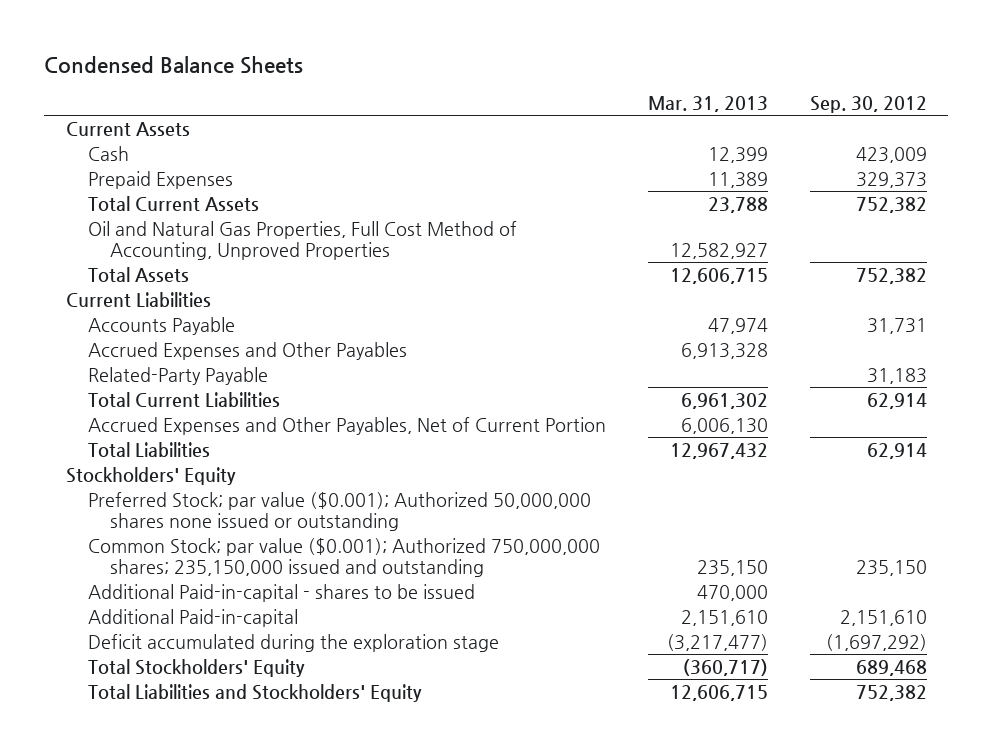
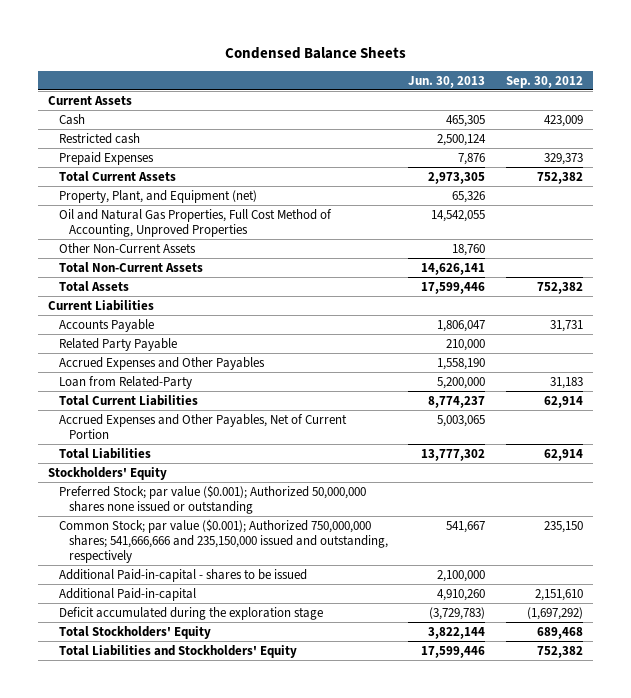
[648,95,769,112] Mar. 31, 2013 -> none
none -> [408,75,486,88] Jun. 30, 2013
none -> [58,132,140,144] Restricted cash
none -> [58,189,257,203] Property, Plant, and Equipment (net)
none -> [58,242,196,253] Other Non-Current Assets
none -> [58,261,203,273] Total Non-Current Assets
none -> [58,337,177,351] Related Party Payable
[87,366,268,385] Related-Party Payable -> [58,375,192,389] Loan from Related-Party
[87,537,600,577] Common Stock; par value ($0.001); Authorized 750,000,000 shares; 235,150,000 issued and outstanding -> [58,518,389,564] Common Stock; par value ($0.001); Authorized 750,000,000 shares; 541,666,666 and 235,150,000 issued and outstanding, respectively

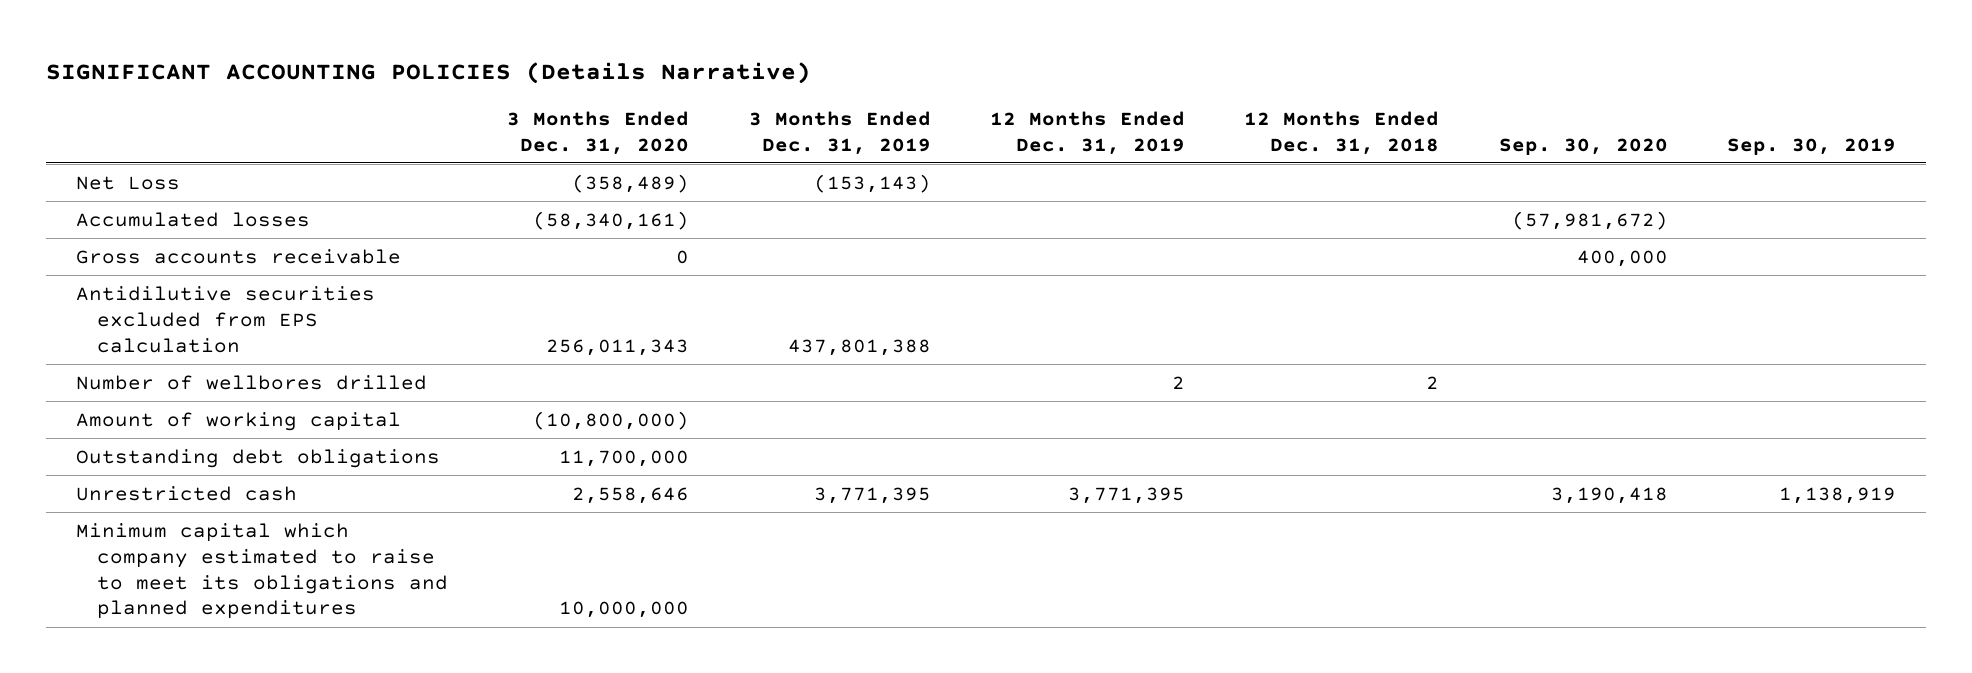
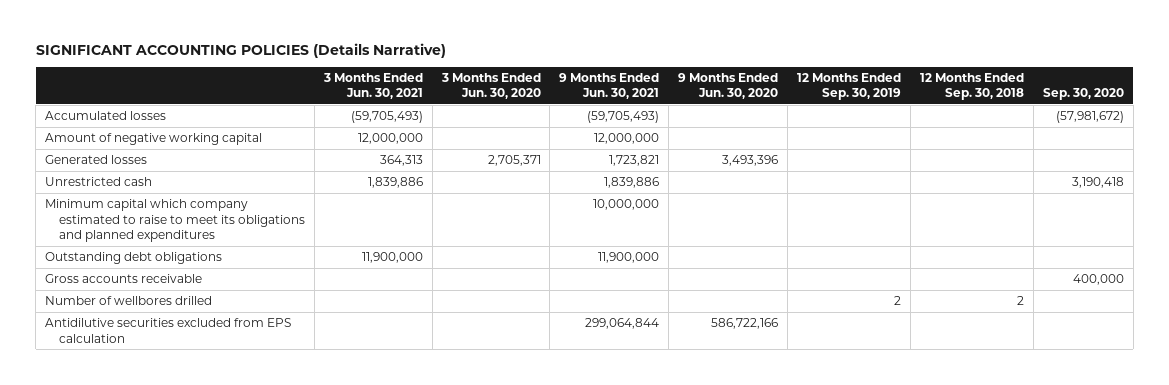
[507,110,690,155] 3 Months Ended Dec. 31, 2020 -> none
[748,110,931,155] 3 Months Ended Dec. 31, 2019 -> none
[990,110,1186,155] 12 Months Ended Dec. 31, 2019 -> none
[1244,110,1440,155] 12 Months Ended Dec. 31, 2018 -> none
[1727,137,1897,155] Sep. 30, 2019 -> none
none -> [322,72,423,100] 3 Months Ended Jun. 30, 2021
none -> [440,72,541,100] 3 Months Ended Jun. 30, 2020
none -> [559,72,660,100] 9 Months Ended Jun. 30, 2021
none -> [678,72,779,100] 9 Months Ended Jun. 30, 2020
none -> [797,72,902,101] 12 Months Ended Sep. 30, 2019
none -> [919,72,1024,101] 12 Months Ended Sep. 30, 2018
[75,175,180,190] Net Loss -> none
[75,411,401,431] Amount of working capital -> [45,132,263,145] Amount of negative working capital
none -> [45,154,148,164] Generated losses
[75,448,440,468] Outstanding debt obligations -> [45,251,223,264] Outstanding debt obligations
[75,248,401,264] Gross accounts receivable -> [45,273,203,283] Gross accounts receivable
[75,374,427,390] Number of wellbores drilled -> [45,295,213,305] Number of wellbores drilled
[75,285,375,353] Antidilutive securities excluded from EPS calculation -> [45,317,292,343] Antidilutive securities excluded from EPS calculation

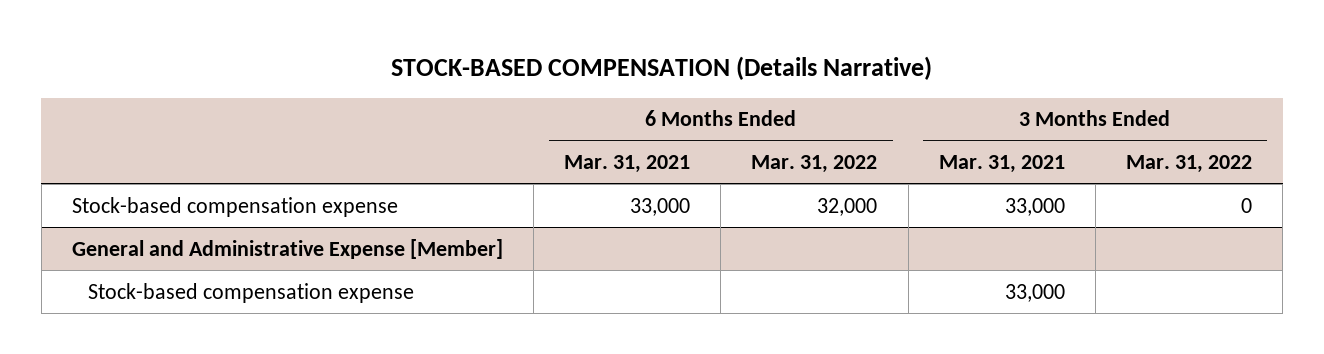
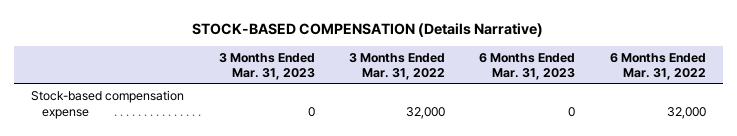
[564,155,691,174] Mar. 31, 2021 -> none
[938,155,1065,174] Mar. 31, 2021 -> none
none -> [218,52,315,81] 3 Months Ended Mar. 31, 2023
none -> [479,52,576,81] 6 Months Ended Mar. 31, 2023
[71,238,503,259] General and Administrative Expense [Member] -> none
[87,282,414,303] Stock-based compensation expense -> none
[1241,197,1253,213] 0 -> [405,106,445,119] 32,000

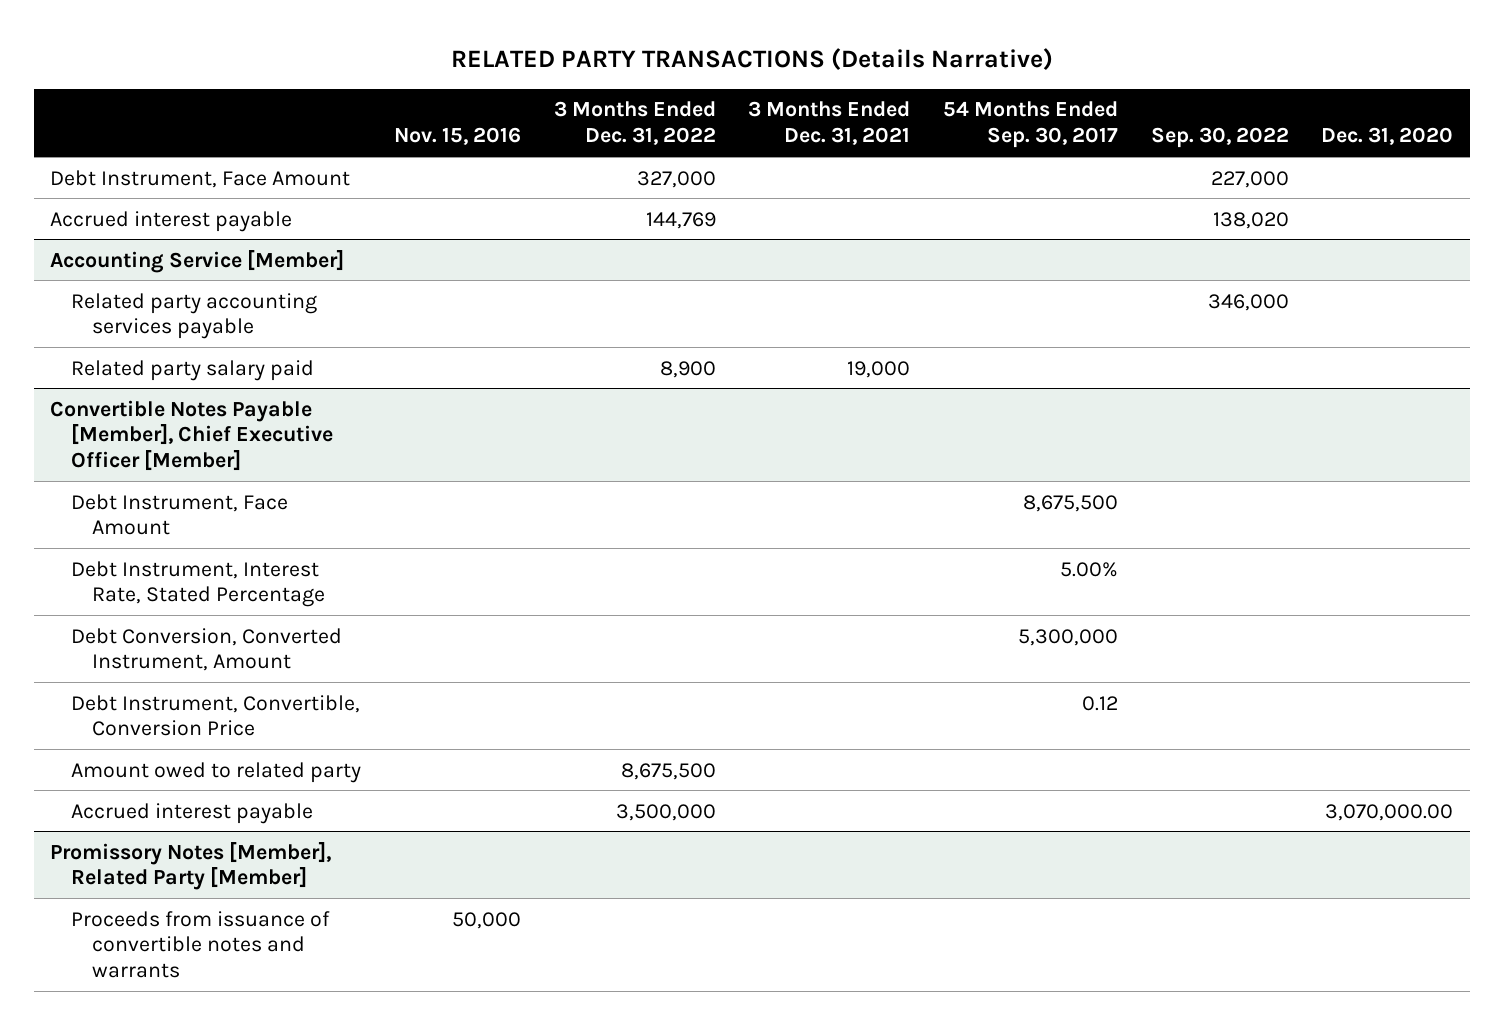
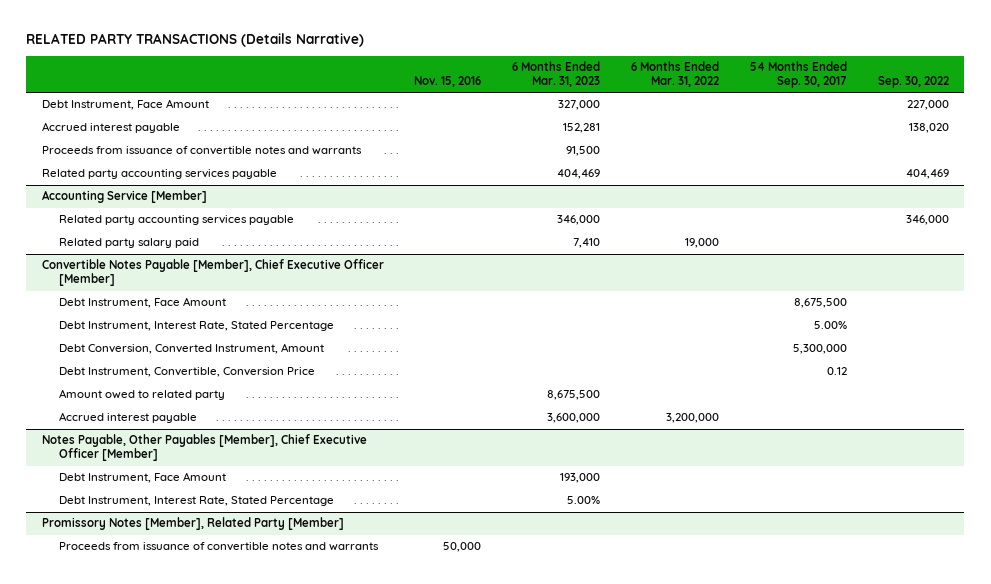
[553,101,716,146] 3 Months Ended Dec. 31, 2022 -> none
[748,101,911,146] 3 Months Ended Dec. 31, 2021 -> none
[1321,127,1454,146] Dec. 31, 2020 -> none
none -> [512,60,601,87] 6 Months Ended Mar. 31, 2023
none -> [631,60,720,87] 6 Months Ended Mar. 31, 2022
none -> [41,146,362,156] Proceeds from issuance of convertible notes and warrants
none -> [41,169,277,180] Related party accounting services payable
none -> [41,434,367,462] Notes Payable, Other Payables [Member], Chief Executive Officer [Member]
none -> [58,472,226,484] Debt Instrument, Face Amount
none -> [58,496,334,507] Debt Instrument, Interest Rate, Stated Percentage

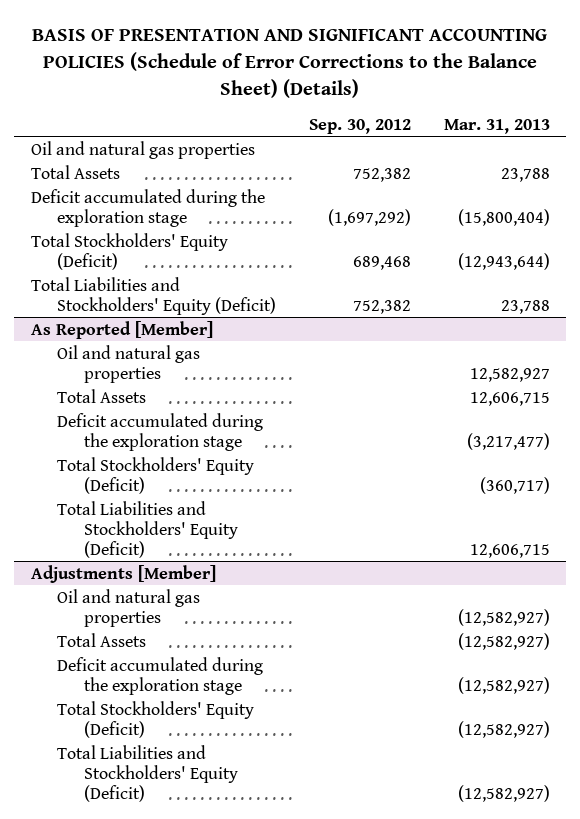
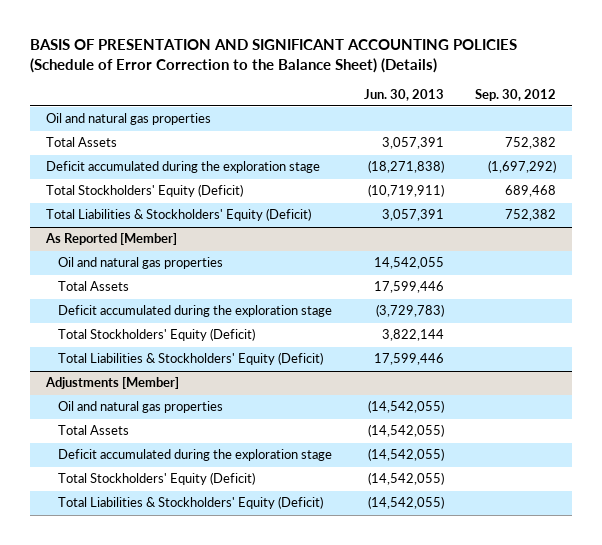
[32,28,548,98] BASIS OF PRESENTATION AND SIGNIFICANT ACCOUNTING POLICIES (Schedule of Error Corrections to the Balance Sheet) (Details) -> [30,38,518,73] BASIS OF PRESENTATION AND SIGNIFICANT ACCOUNTING POLICIES (Schedule of Error Correction to the Balance Sheet) (Details)
[443,118,550,134] Mar. 31, 2013 -> none
none -> [363,88,444,101] Jun. 30, 2013
[30,276,277,315] Total Liabilities and Stockholders' Equity (Deficit) -> [46,208,312,222] Total Liabilities & Stockholders' Equity (Deficit)
[57,500,238,558] Total Liabilities and Stockholders' Equity (Deficit) -> [57,352,323,366] Total Liabilities & Stockholders' Equity (Deficit)
[57,744,238,802] Total Liabilities and Stockholders' Equity (Deficit) -> [57,496,323,510] Total Liabilities & Stockholders' Equity (Deficit)

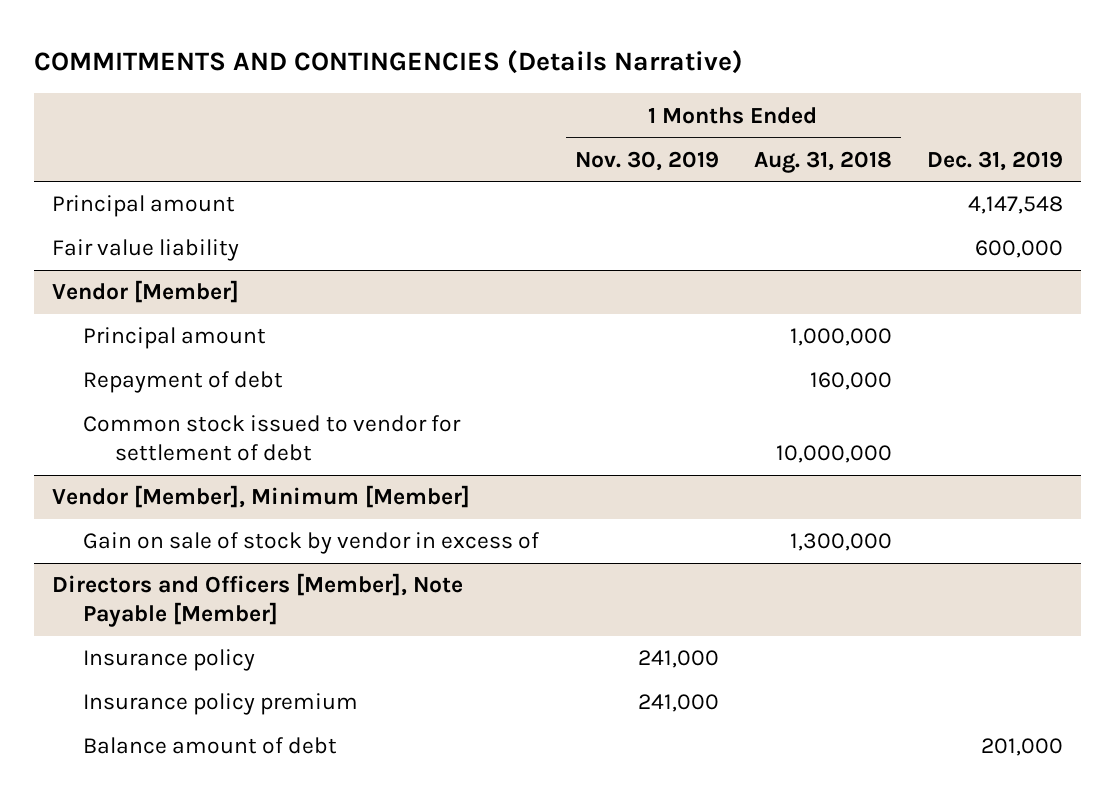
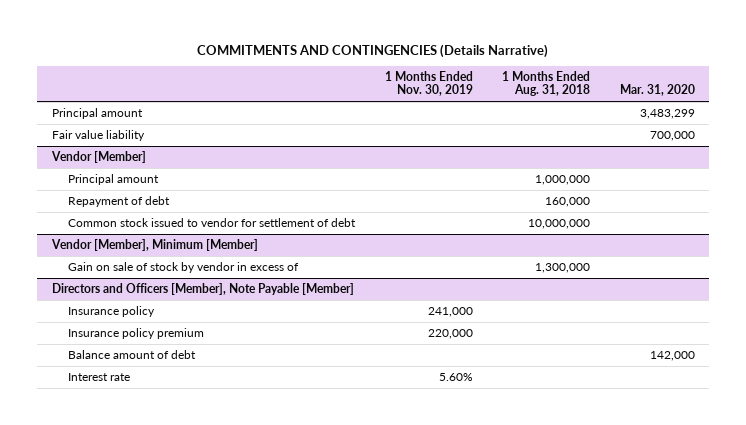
[927,150,1064,171] Dec. 31, 2019 -> none
none -> [619,84,695,97] Mar. 31, 2020
[637,694,719,713] 241,000 -> [427,328,473,339] 220,000
none -> [68,372,131,381] Interest rate

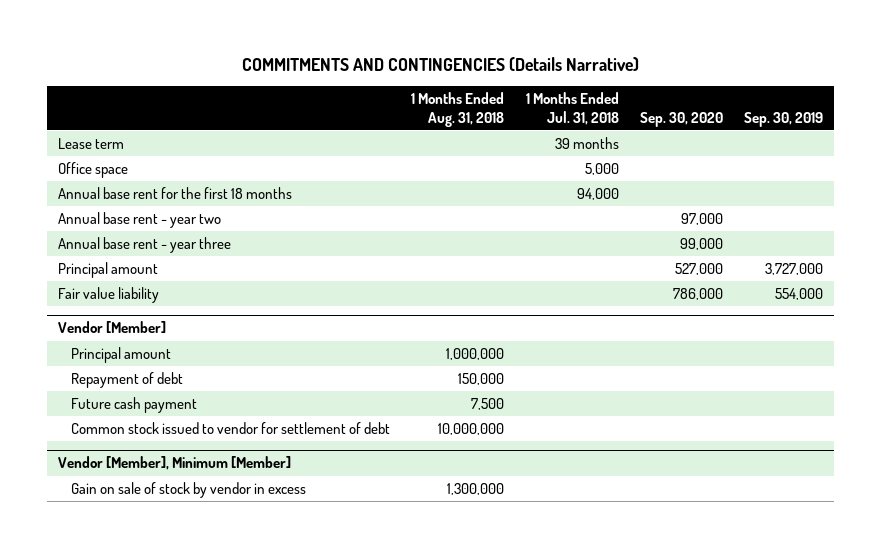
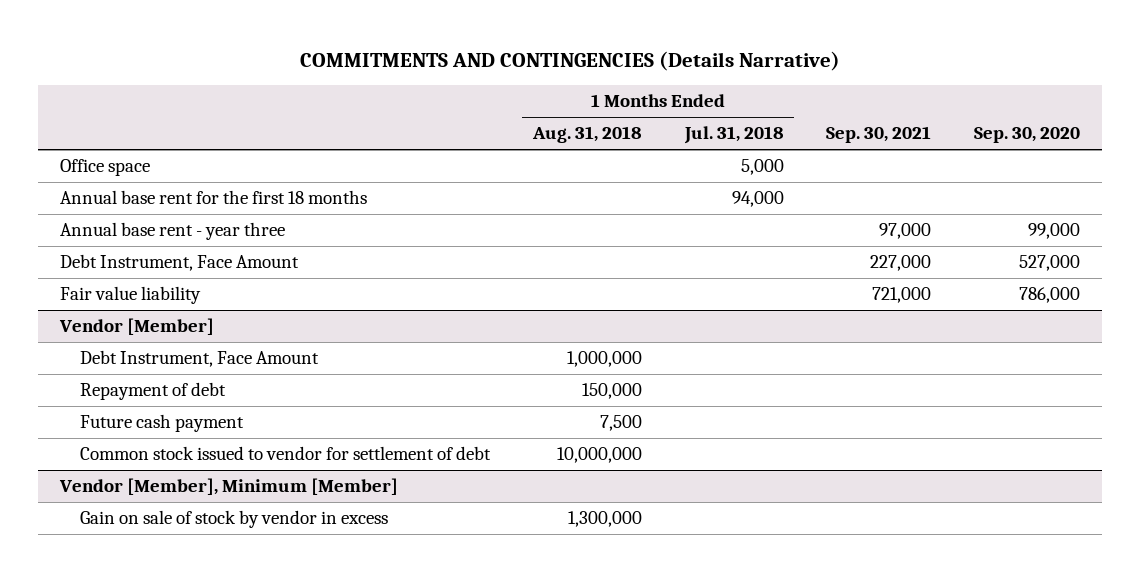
[744,111,824,127] Sep. 30, 2019 -> none
none -> [826,126,932,144] Sep. 30, 2021
[58,138,125,150] Lease term -> none
[58,212,222,229] Annual base rent - year two -> none
[58,262,159,279] Principal amount -> [59,254,299,272] Debt Instrument, Face Amount
[70,347,171,364] Principal amount -> [79,350,319,368] Debt Instrument, Face Amount

